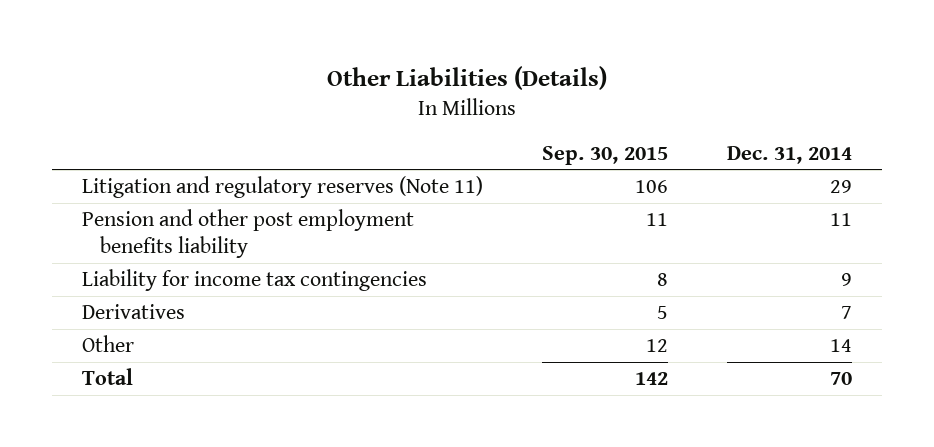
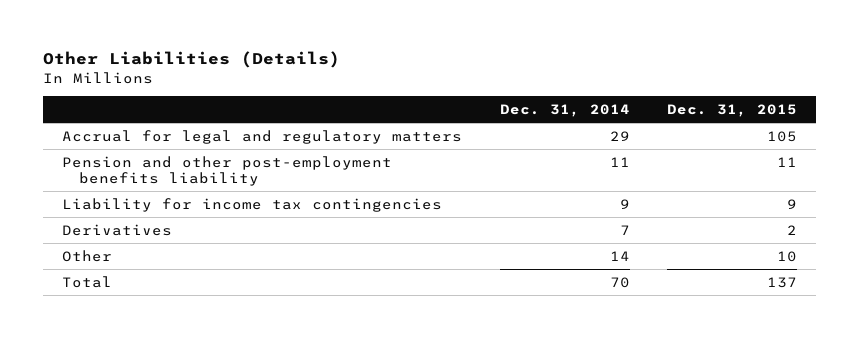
[542,145,669,165] Sep. 30, 2015 -> none
none -> [667,103,798,117] Dec. 31, 2015
[82,176,484,199] Litigation and regulatory reserves (Note 11) -> [62,129,463,144] Accrual for legal and regulatory matters
[82,209,415,259] Pension and other post employment benefits liability -> [62,155,393,187] Pension and other post-employment benefits liability

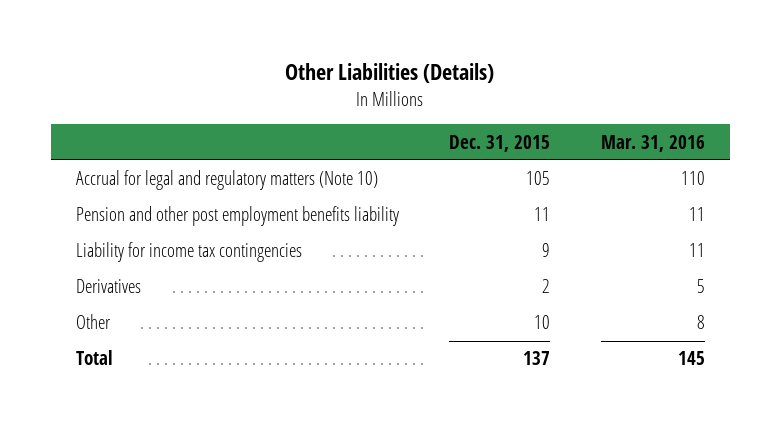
[499,103,630,117] Dec. 31, 2014 -> none
none -> [600,134,705,152] Mar. 31, 2016
[62,129,463,144] Accrual for legal and regulatory matters -> [76,170,379,191] Accrual for legal and regulatory matters (Note 10)
[62,155,393,187] Pension and other post-employment benefits liability -> [76,206,400,227] Pension and other post employment benefits liability

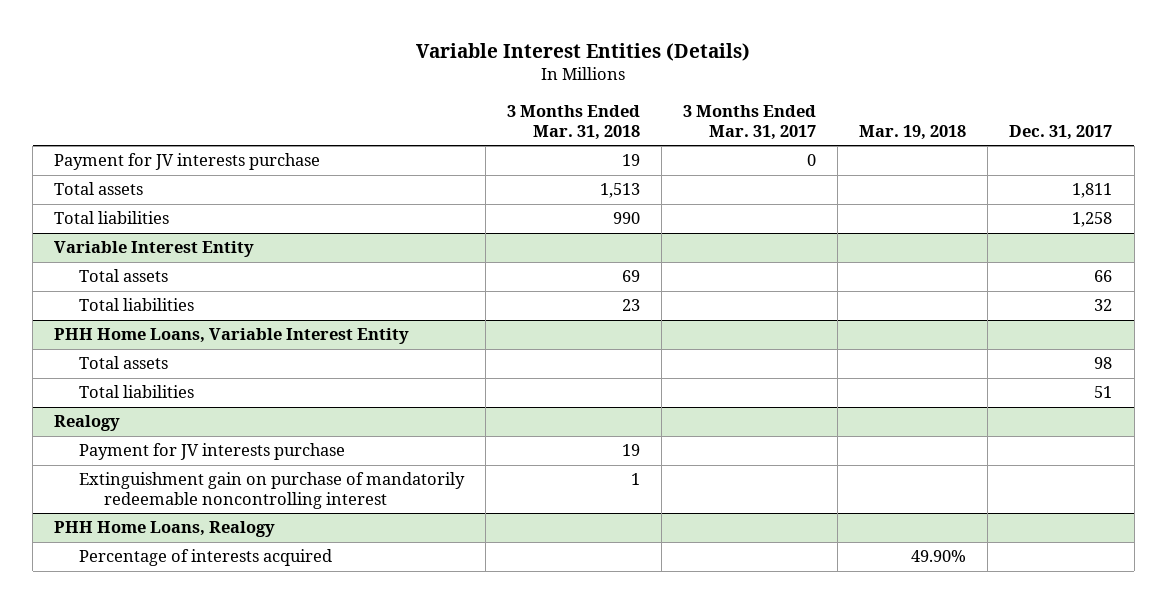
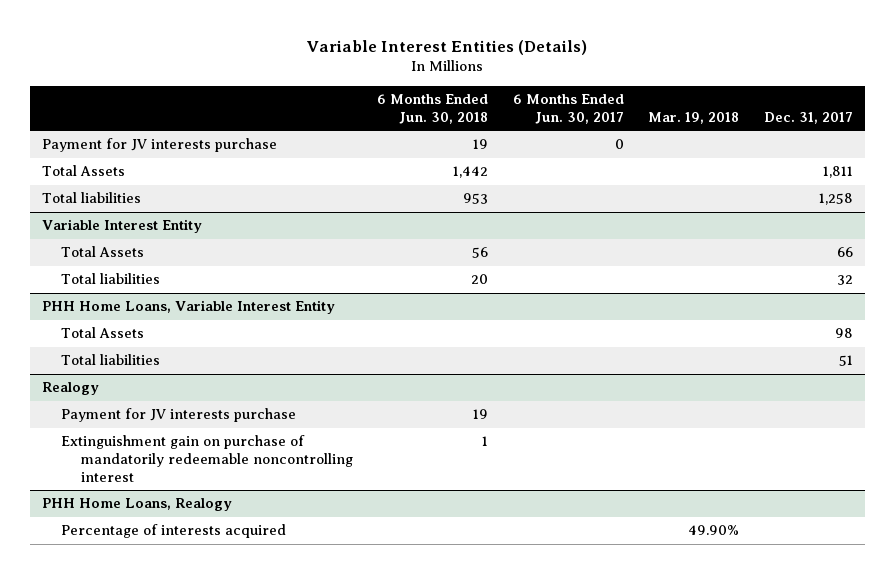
[507,105,641,140] 3 Months Ended Mar. 31, 2018 -> none
[683,105,817,140] 3 Months Ended Mar. 31, 2017 -> none
none -> [377,94,489,124] 6 Months Ended Jun. 30, 2018
none -> [512,94,624,124] 6 Months Ended Jun. 30, 2017
[54,182,144,196] Total assets -> [41,165,125,177] Total Assets
[79,269,169,283] Total assets -> [61,246,145,258] Total Assets
[79,356,169,370] Total assets -> [61,327,145,339] Total Assets

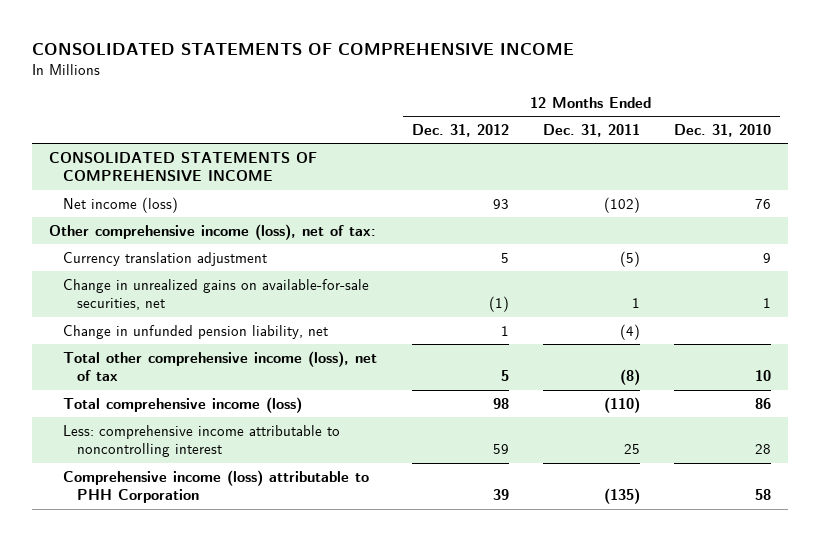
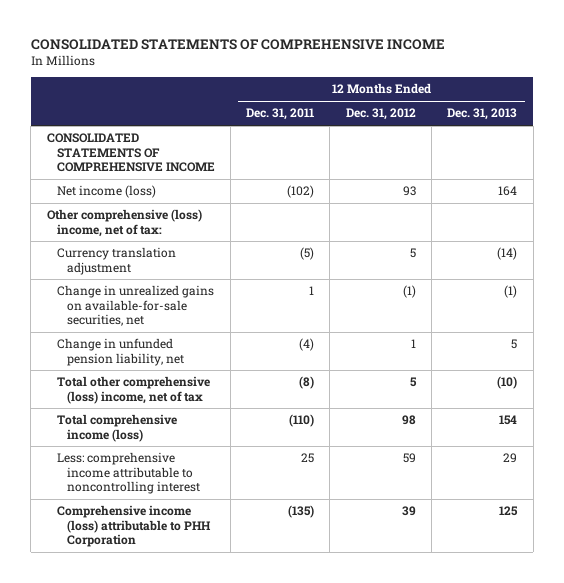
[674,124,772,138] Dec. 31, 2010 -> none
none -> [447,108,518,121] Dec. 31, 2013
[49,223,377,240] Other comprehensive income (loss), net of tax: -> [46,209,202,237] Other comprehensive (loss) income, net of tax:
[63,350,378,382] Total other comprehensive income (loss), net of tax -> [56,376,210,404] Total other comprehensive (loss) income, net of tax

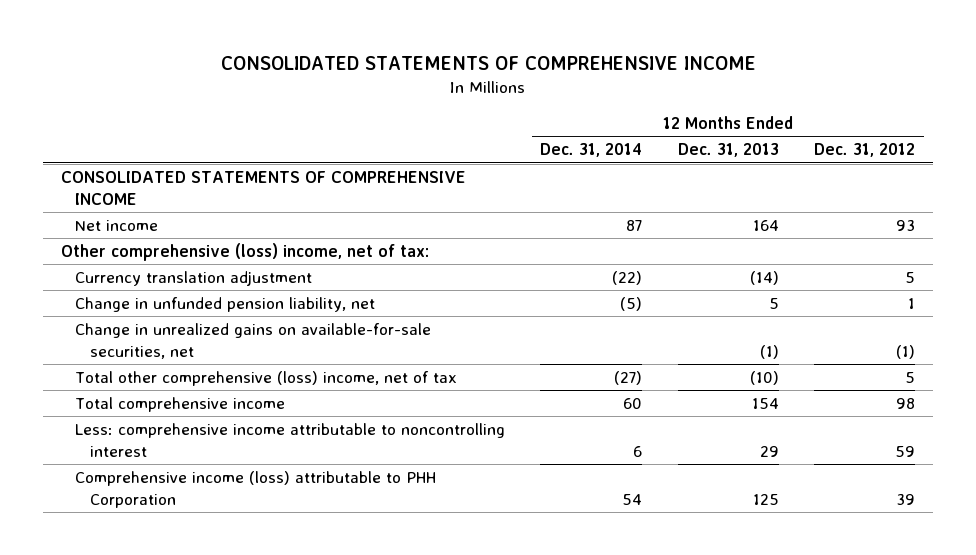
[246,108,315,121] Dec. 31, 2011 -> none
none -> [540,143,643,158] Dec. 31, 2014
[56,185,156,199] Net income (loss) -> [75,219,159,231] Net income
[56,285,214,327] Change in unrealized gains on available-for-sale securities, net -> [75,322,432,359] Change in unrealized gains on available-for-sale securities, net
[56,414,177,442] Total comprehensive income (loss) -> [75,396,286,412] Total comprehensive income

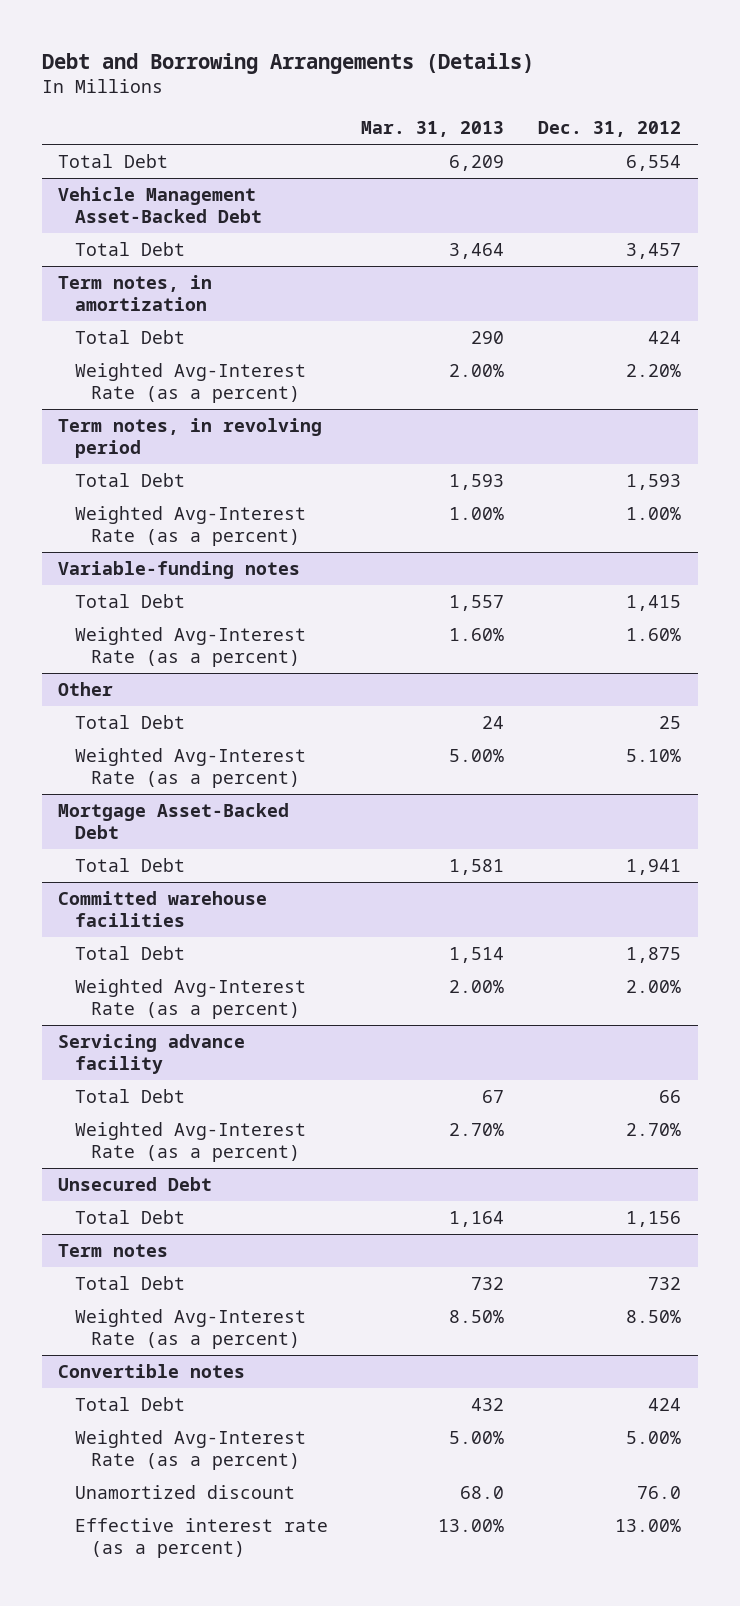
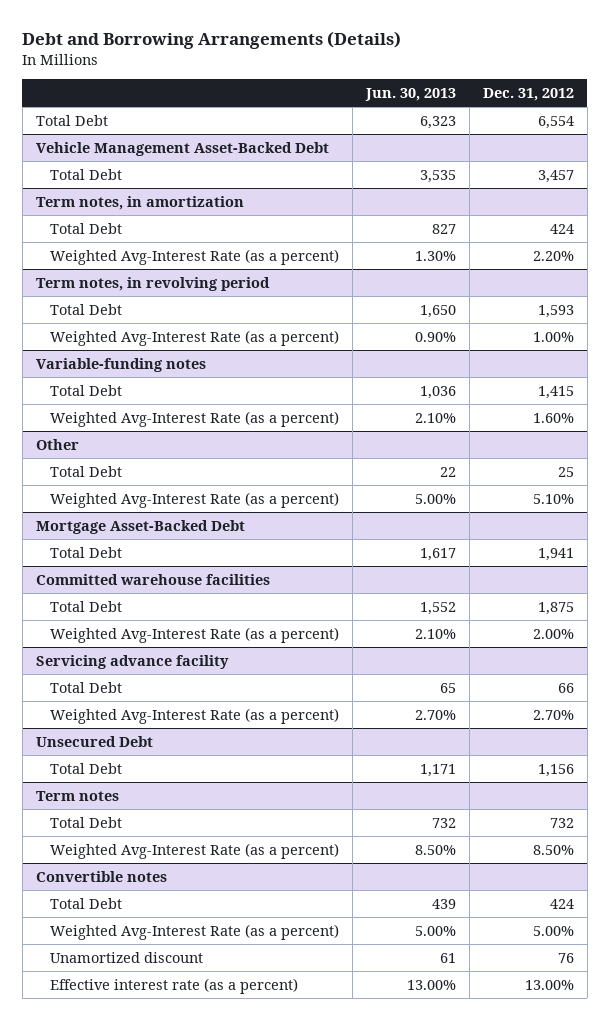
[361,120,505,137] Mar. 31, 2013 -> none
none -> [365,88,457,102] Jun. 30, 2013
[637,1485,682,1499] 76.0 -> [558,952,575,963] 76

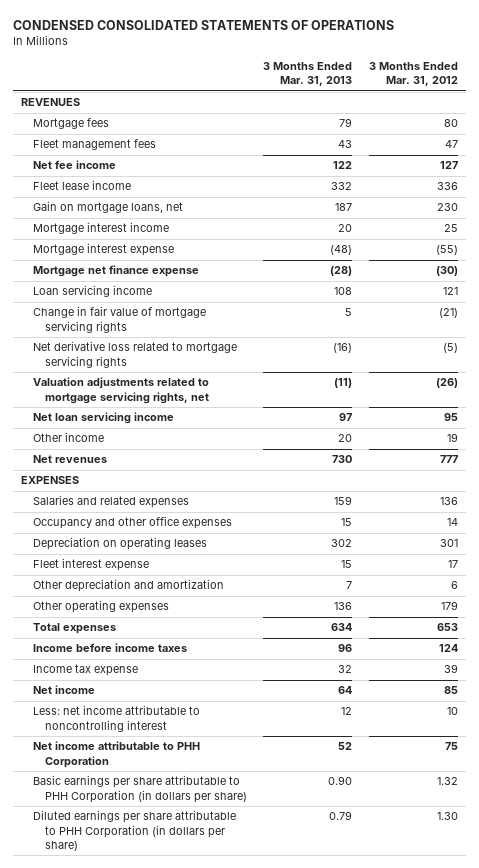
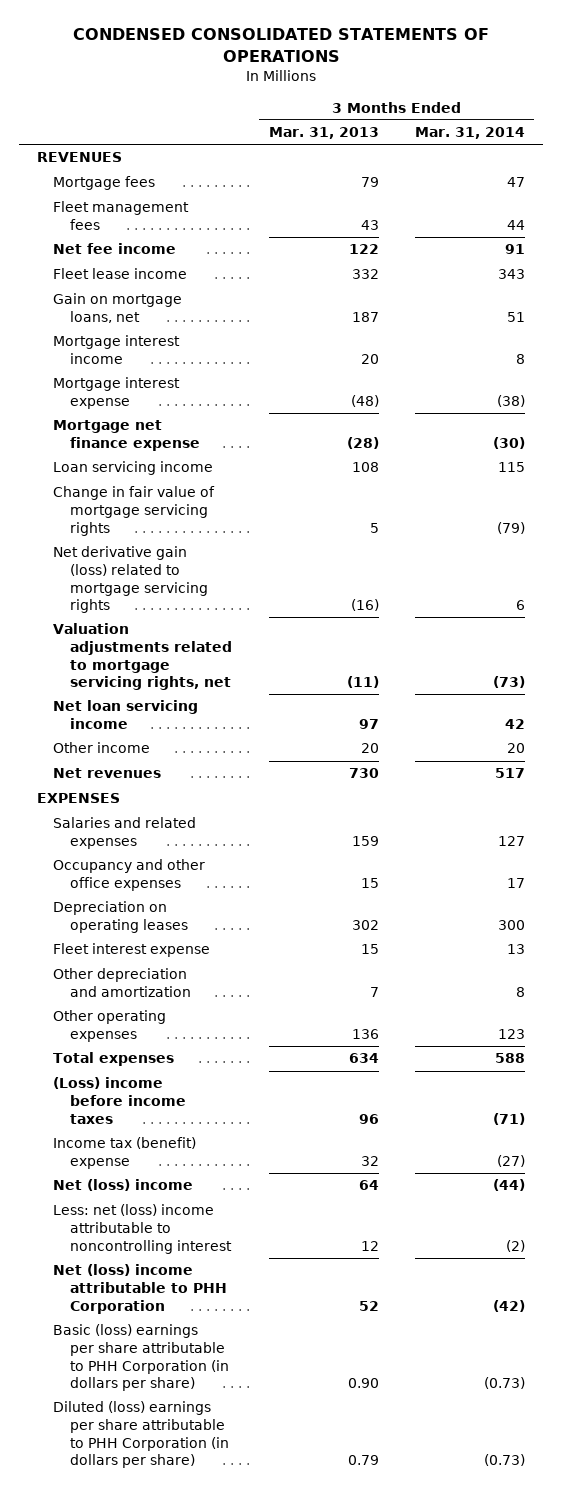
[368,62,458,87] 3 Months Ended Mar. 31, 2012 -> none
none -> [415,127,526,140] Mar. 31, 2014
[32,341,237,368] Net derivative loss related to mortgage servicing rights -> [53,546,208,614] Net derivative gain (loss) related to mortgage servicing rights
[32,643,187,653] Income before income taxes -> [53,1077,186,1124] (Loss) income before income taxes
[32,664,138,677] Income tax expense -> [53,1137,197,1170] Income tax (benefit) expense
[32,685,95,695] Net income -> [53,1179,194,1192] Net (loss) income
[32,705,200,732] Less: net income attributable to noncontrolling interest -> [53,1204,232,1254] Less: net (loss) income attributable to noncontrolling interest
[32,741,200,768] Net income attributable to PHH Corporation -> [53,1264,227,1314] Net (loss) income attributable to PHH Corporation
[32,775,247,803] Basic earnings per share attributable to PHH Corporation (in dollars per share) -> [53,1324,229,1392] Basic (loss) earnings per share attributable to PHH Corporation (in dollars per share)
[32,810,236,851] Diluted earnings per share attributable to PHH Corporation (in dollars per share) -> [53,1401,229,1469] Diluted (loss) earnings per share attributable to PHH Corporation (in dollars per share)

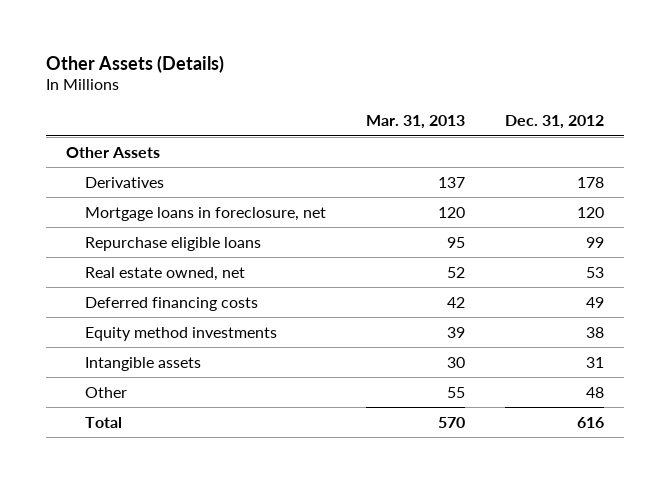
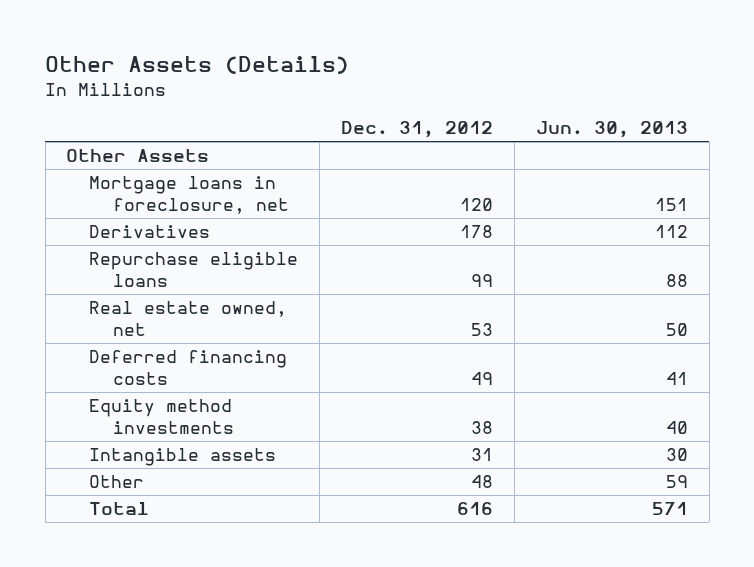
[366,115,466,130] Mar. 31, 2013 -> none
none -> [535,121,688,139] Jun. 30, 2013
[85,176,165,188] Derivatives -> [89,225,211,239] Derivatives

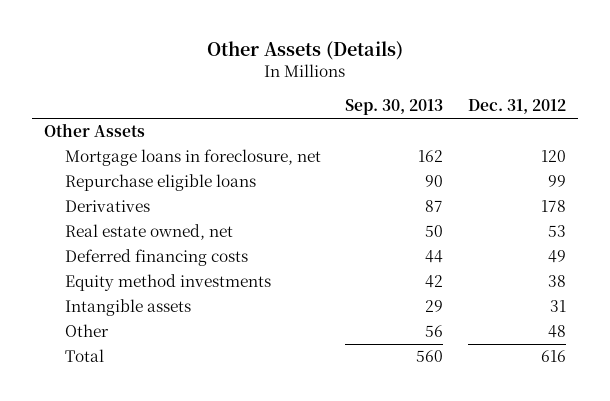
[535,121,688,139] Jun. 30, 2013 -> none
none -> [345,99,444,116] Sep. 30, 2013
[89,225,211,239] Derivatives -> [64,200,150,213] Derivatives

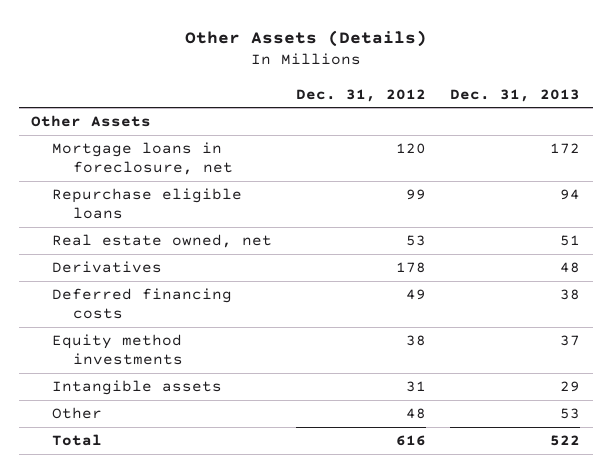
[345,99,444,116] Sep. 30, 2013 -> none
none -> [450,88,581,102] Dec. 31, 2013
[64,200,150,213] Derivatives -> [51,261,162,274] Derivatives

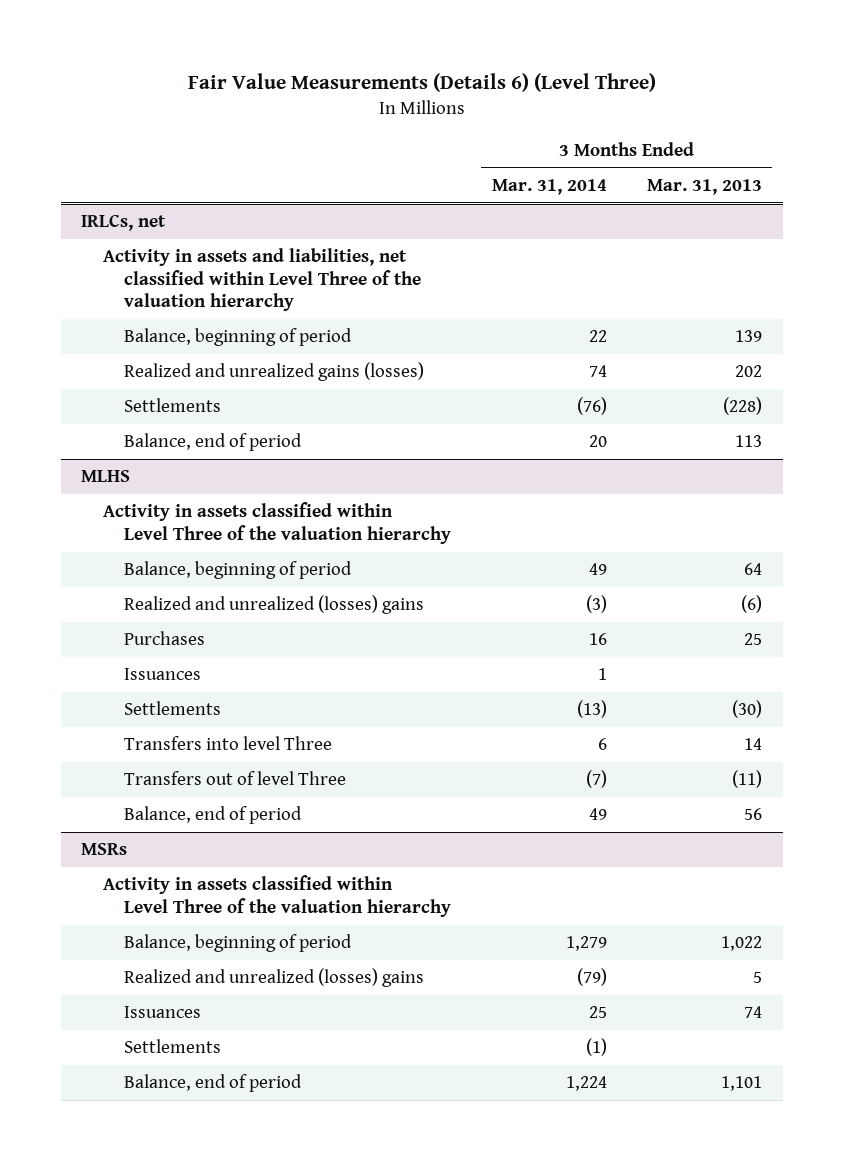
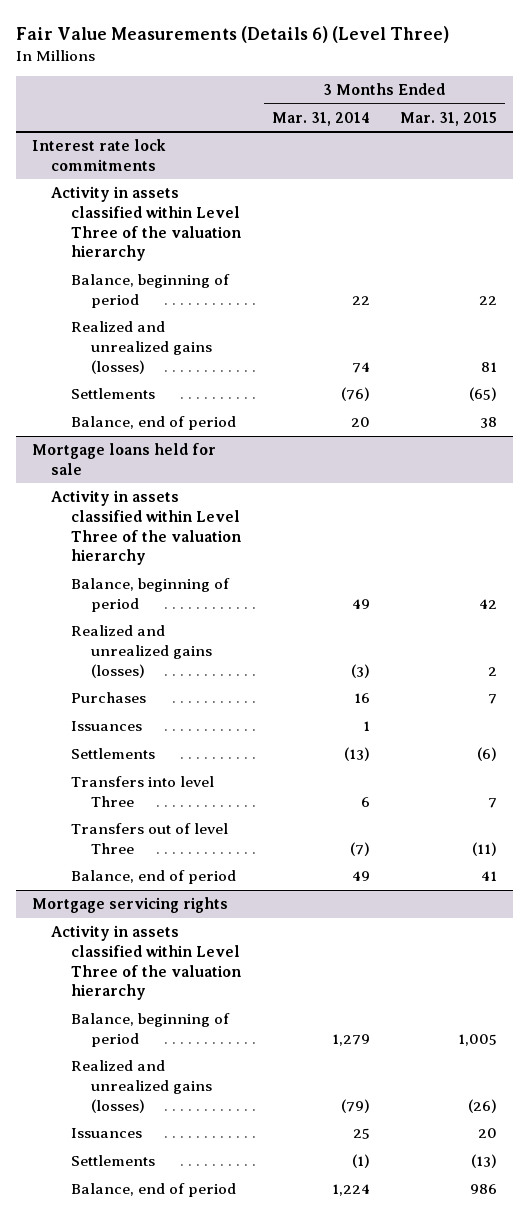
[647,178,763,195] Mar. 31, 2013 -> none
none -> [400,111,498,126] Mar. 31, 2015
[81,214,167,232] IRLCs, net -> none
none -> [31,139,166,171] Interest rate lock commitments
[102,248,421,312] Activity in assets and liabilities, net classified within Level Three of the valuation hierarchy -> [51,186,241,262] Activity in assets classified within Level Three of the valuation hierarchy
[81,470,131,483] MLHS -> none
none -> [31,443,216,475] Mortgage loans held for sale
[123,595,424,615] Realized and unrealized (losses) gains -> [70,625,212,678] Realized and unrealized gains (losses)
[81,843,128,856] MSRs -> none
none -> [31,897,228,914] Mortgage servicing rights
[123,968,424,988] Realized and unrealized (losses) gains -> [70,1060,212,1113] Realized and unrealized gains (losses)

